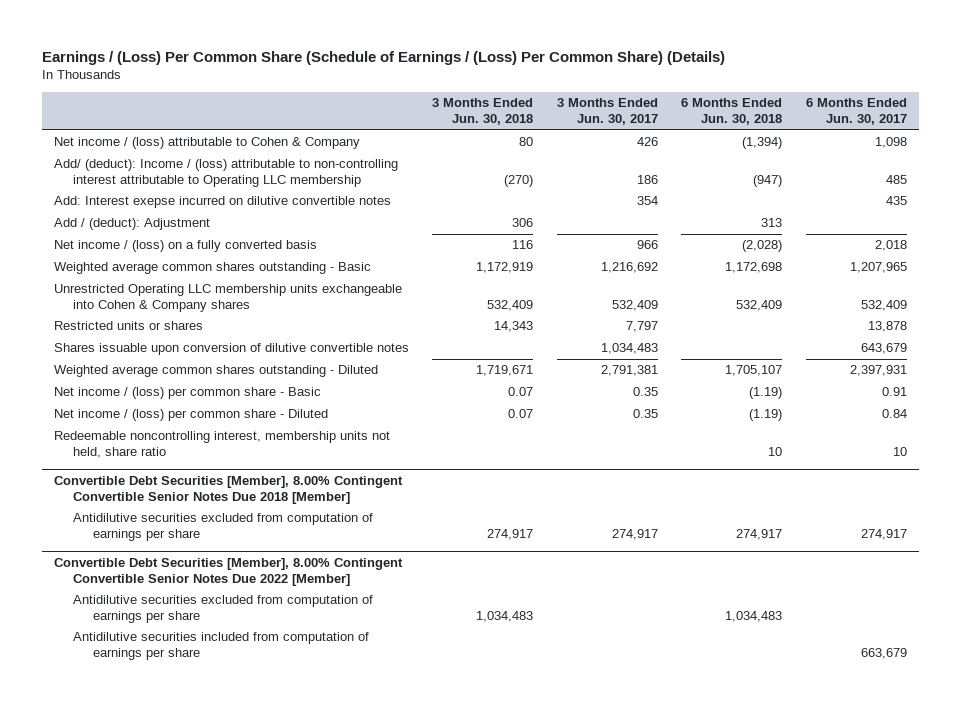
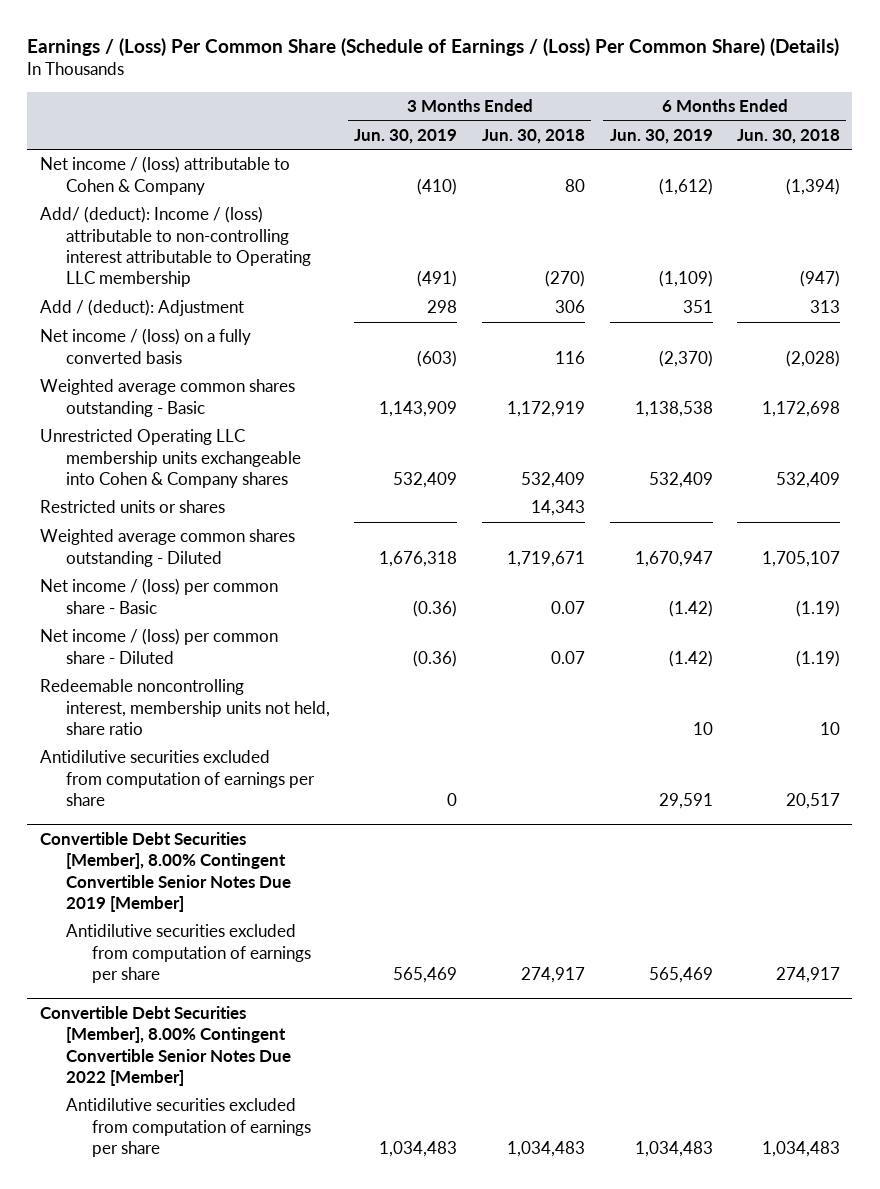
[556,98,658,126] 3 Months Ended Jun. 30, 2017 -> none
[806,98,908,126] 6 Months Ended Jun. 30, 2017 -> none
none -> [354,129,458,145] Jun. 30, 2019
none -> [609,129,713,145] Jun. 30, 2019
[53,196,391,209] Add: Interest exepse incurred on dilutive convertible notes -> none
[53,343,409,356] Shares issuable upon conversion of dilutive convertible notes -> none
none -> [39,750,315,806] Antidilutive securities excluded from computation of earnings per share
[53,476,403,505] Convertible Debt Securities [Member], 8.00% Contingent Convertible Senior Notes Due 2018 [Member] -> [39,831,291,912] Convertible Debt Securities [Member], 8.00% Contingent Convertible Senior Notes Due 2019 [Member]
[73,632,370,661] Antidilutive securities included from computation of earnings per share -> none

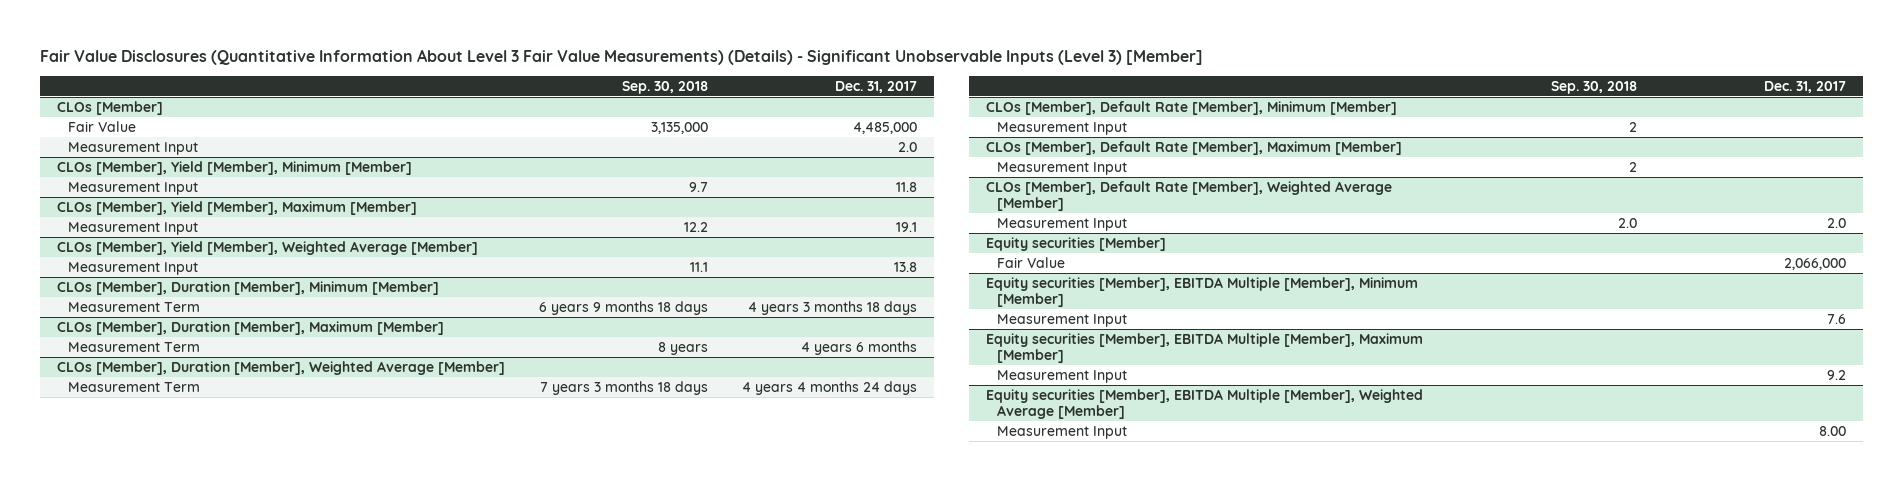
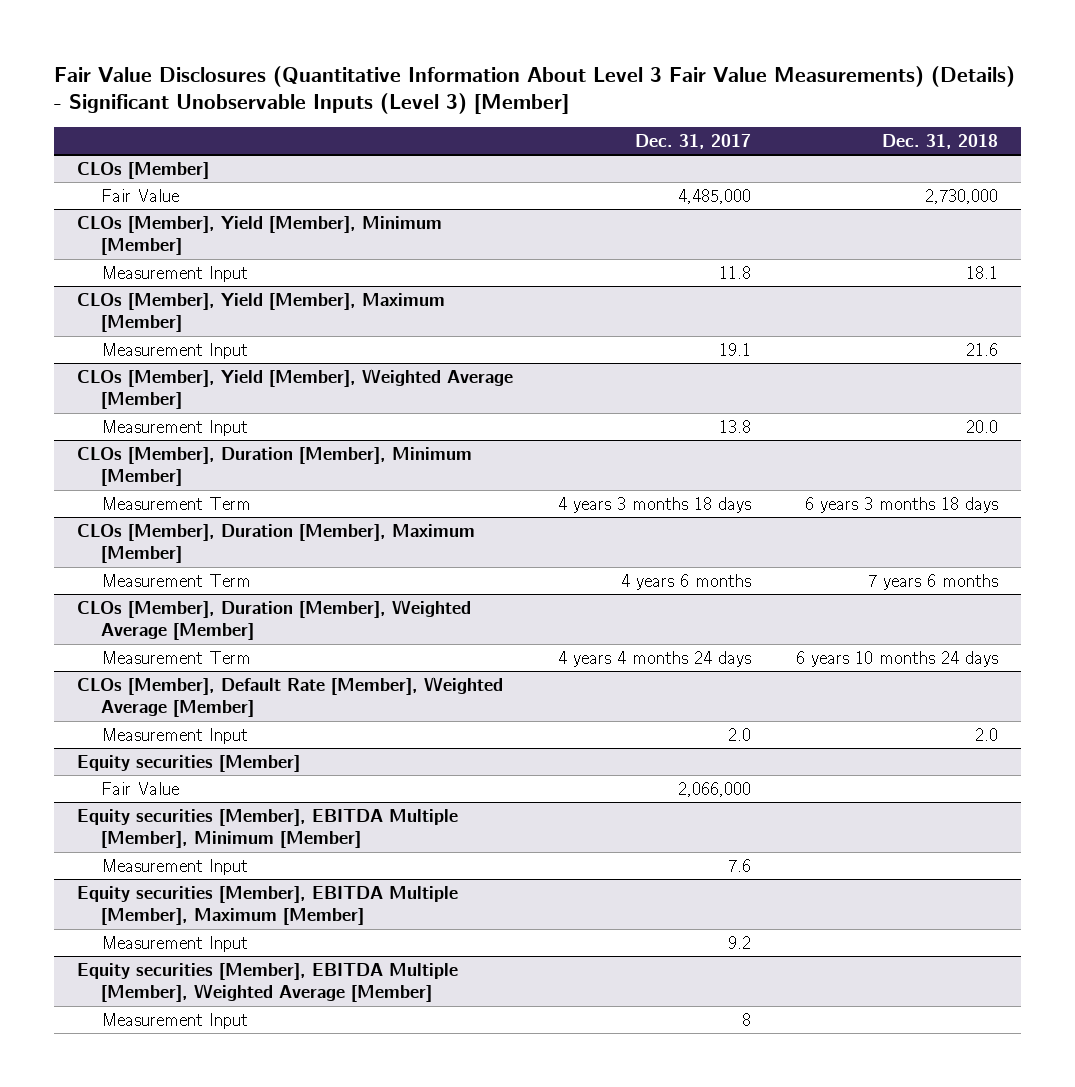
[622,80,709,94] Sep. 30, 2018 -> none
none -> [881,133,998,149] Dec. 31, 2018
[68,141,199,155] Measurement Input -> none
[985,100,1397,115] CLOs [Member], Default Rate [Member], Minimum [Member] -> none
[996,121,1127,135] Measurement Input -> none
[985,140,1402,155] CLOs [Member], Default Rate [Member], Maximum [Member] -> none
[996,161,1127,175] Measurement Input -> none
[1818,425,1846,436] 8.00 -> [741,1012,751,1026] 8

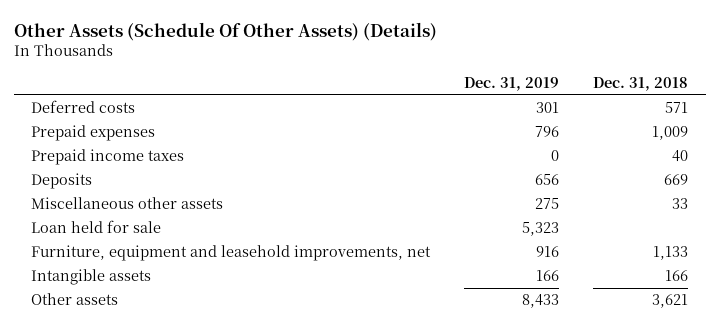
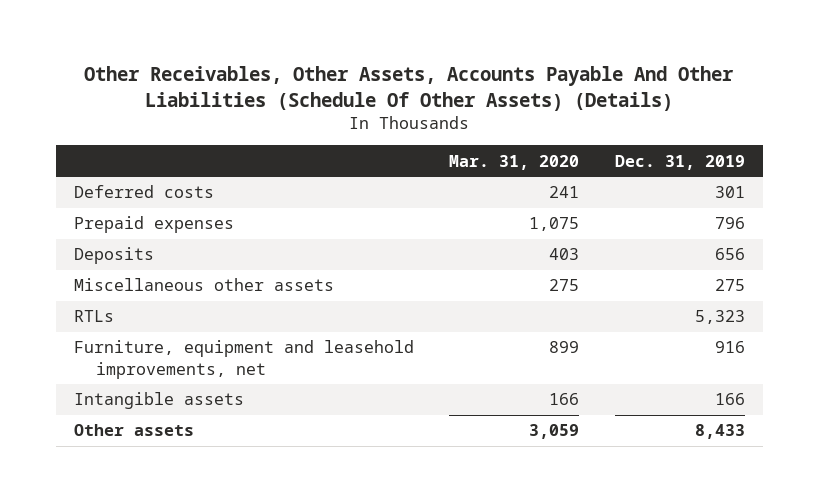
[13,21,437,41] Other Assets (Schedule Of Other Assets) (Details) -> [84,66,735,111] Other Receivables, Other Assets, Accounts Payable And Other Liabilities (Schedule Of Other Assets) (Details)
[593,77,689,92] Dec. 31, 2018 -> none
none -> [449,154,580,170] Mar. 31, 2020
[30,149,184,166] Prepaid income taxes -> none
[30,220,161,234] Loan held for sale -> [73,310,114,323] RTLs

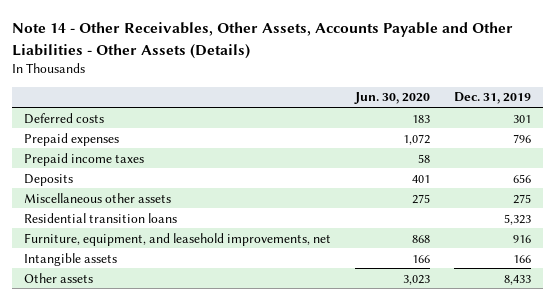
[84,66,735,111] Other Receivables, Other Assets, Accounts Payable And Other Liabilities (Schedule Of Other Assets) (Details) -> [12,22,514,59] Note 14 - Other Receivables, Other Assets, Accounts Payable and Other Liabilities - Other Assets (Details)
[449,154,580,170] Mar. 31, 2020 -> none
none -> [353,92,430,105] Jun. 30, 2020
none -> [24,152,145,166] Prepaid income taxes
[73,310,114,323] RTLs -> [24,212,178,223] Residential transition loans
[73,340,414,379] Furniture, equipment and leasehold improvements, net -> [24,232,332,246] Furniture, equipment, and leasehold improvements, net

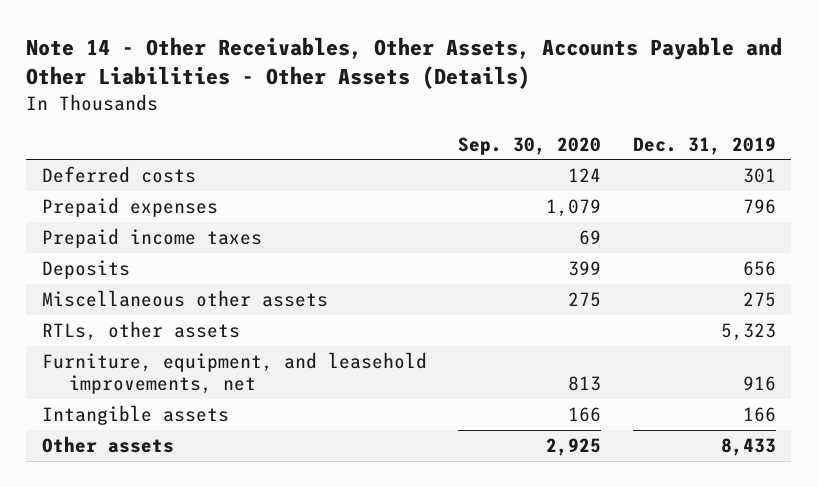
[353,92,430,105] Jun. 30, 2020 -> none
none -> [458,136,602,155] Sep. 30, 2020
[24,212,178,223] Residential transition loans -> [41,320,240,341] RTLs, other assets

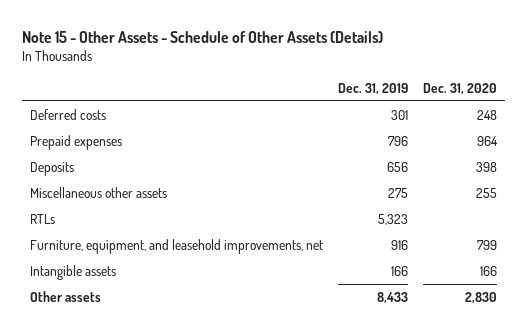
[26,37,783,90] Note 14 - Other Receivables, Other Assets, Accounts Payable and Other Liabilities - Other Assets (Details) -> [22,31,384,44] Note 15 - Other Assets - Schedule of Other Assets (Details)
[458,136,602,155] Sep. 30, 2020 -> none
none -> [423,82,498,95] Dec. 31, 2020
[41,227,262,248] Prepaid income taxes -> none
[41,320,240,341] RTLs, other assets -> [29,213,55,224] RTLs

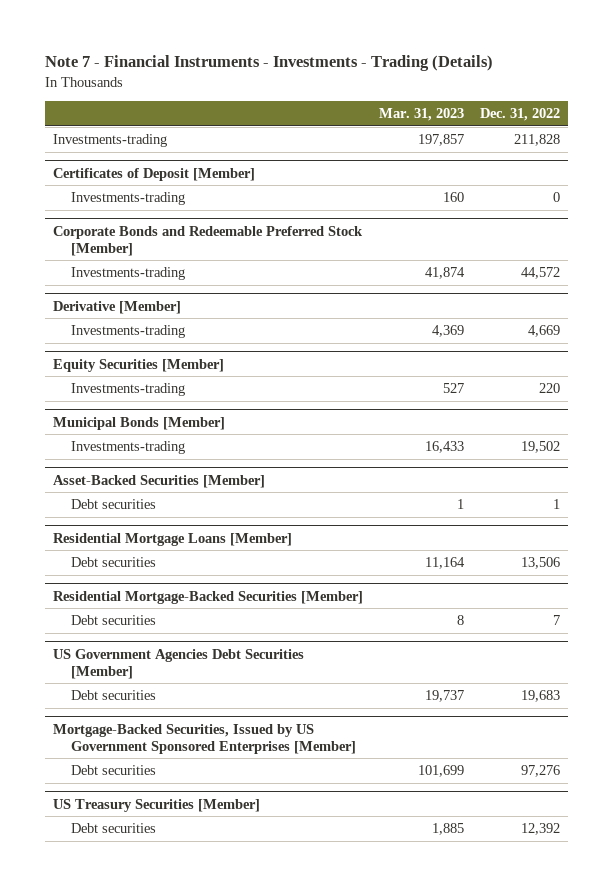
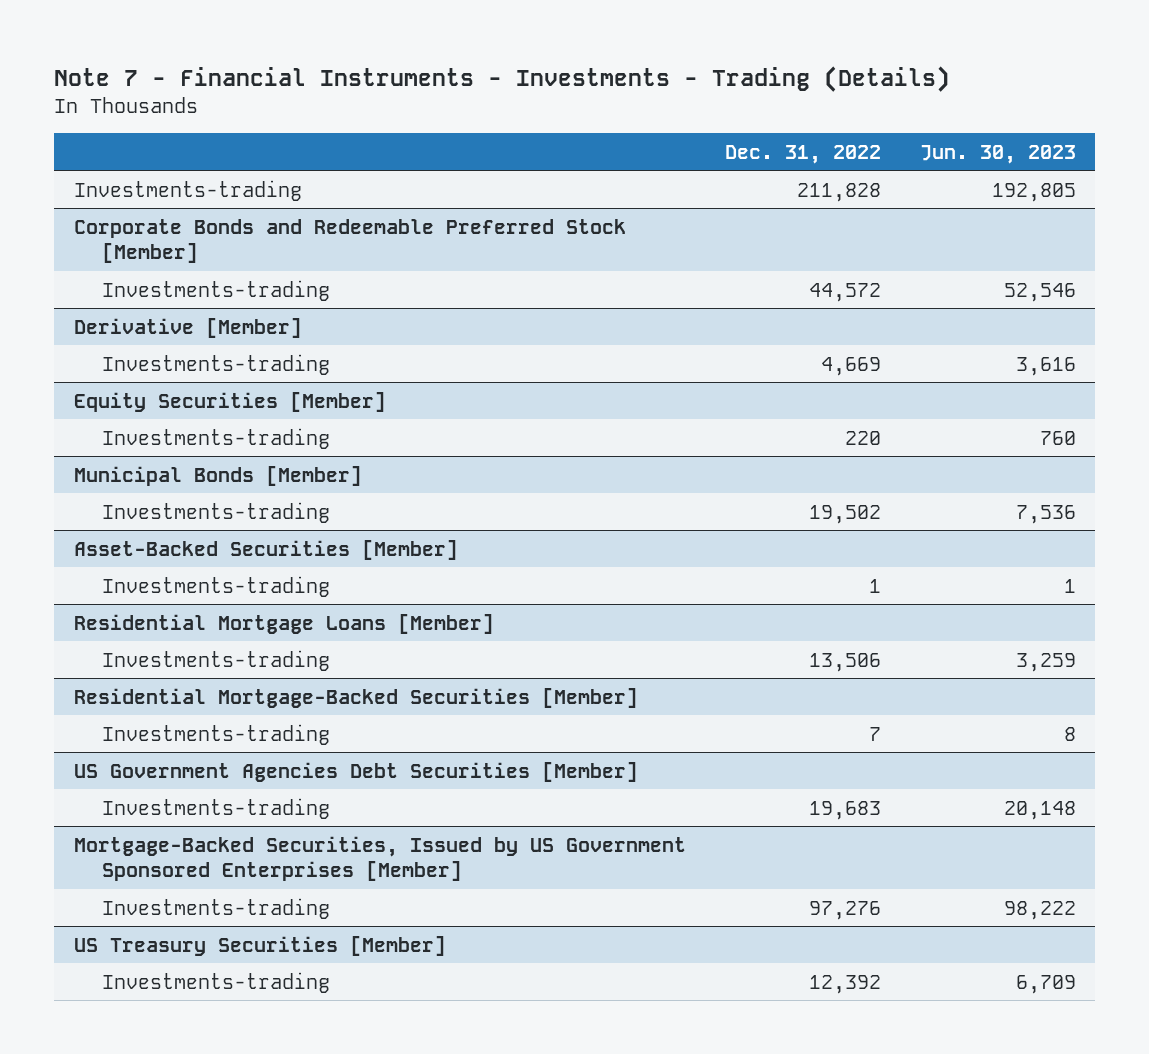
[378,108,464,122] Mar. 31, 2023 -> none
none -> [919,144,1076,164] Jun. 30, 2023
[52,167,255,181] Certificates of Deposit [Member] -> none
[70,192,185,206] Investments-trading -> none
[70,499,156,510] Debt securities -> [101,575,330,597] Investments-trading
[70,557,156,568] Debt securities -> [101,649,330,671] Investments-trading
[70,615,156,626] Debt securities -> none
none -> [101,723,330,745] Investments-trading
[70,690,156,701] Debt securities -> [101,797,330,819] Investments-trading
[70,765,156,776] Debt securities -> [101,897,330,919] Investments-trading
[70,823,156,834] Debt securities -> [101,971,330,993] Investments-trading

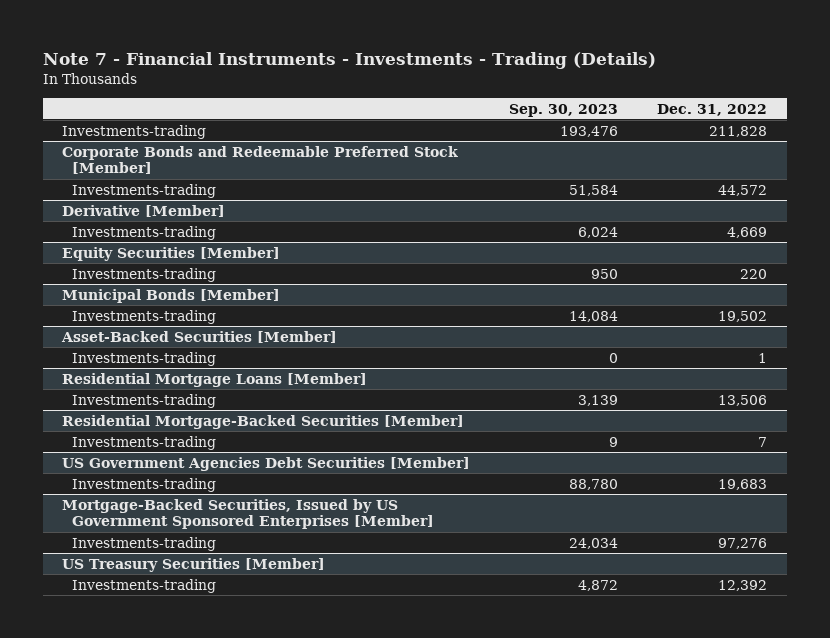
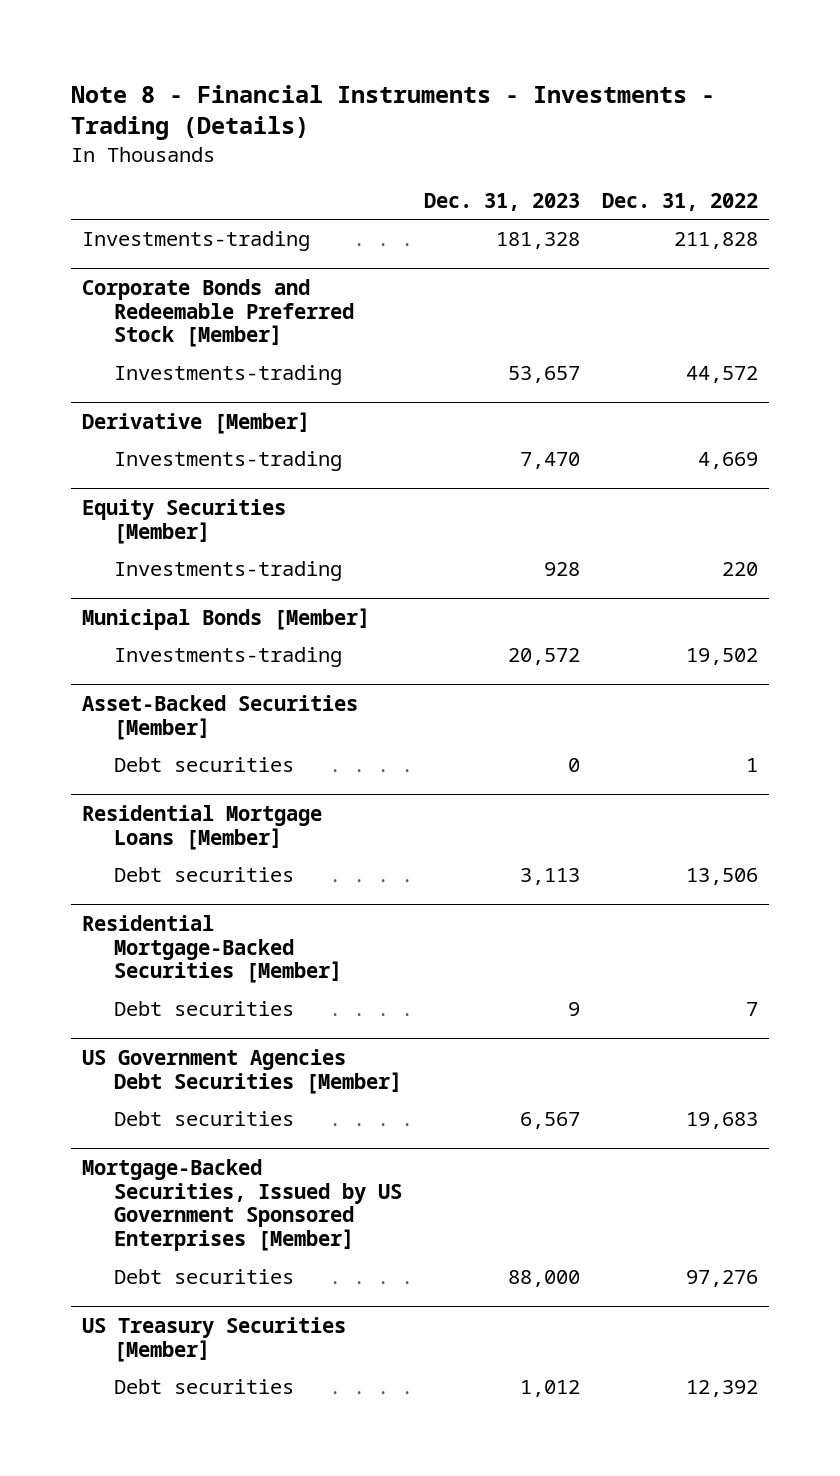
[42,51,656,69] Note 7 - Financial Instruments - Investments - Trading (Details) -> [70,84,715,141] Note 8 - Financial Instruments - Investments - Trading (Details)
[509,103,619,117] Sep. 30, 2023 -> none
none -> [423,192,580,211] Dec. 31, 2023
[72,351,217,366] Investments-trading -> [113,756,294,772] Debt securities
[72,393,217,408] Investments-trading -> [113,866,294,882] Debt securities
[72,435,217,450] Investments-trading -> none
none -> [113,1000,294,1016] Debt securities
[72,477,217,492] Investments-trading -> [113,1110,294,1126] Debt securities
[72,536,217,551] Investments-trading -> [113,1268,294,1284] Debt securities
[72,578,217,593] Investments-trading -> [113,1378,294,1394] Debt securities

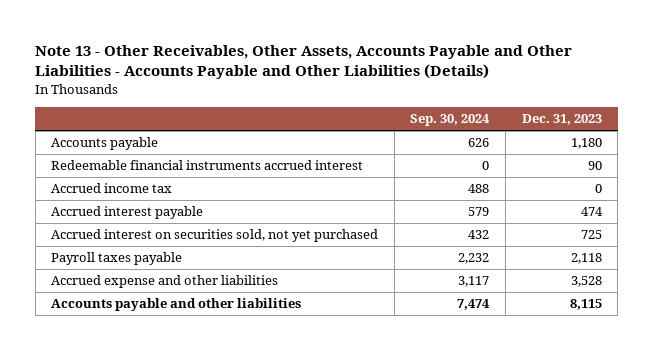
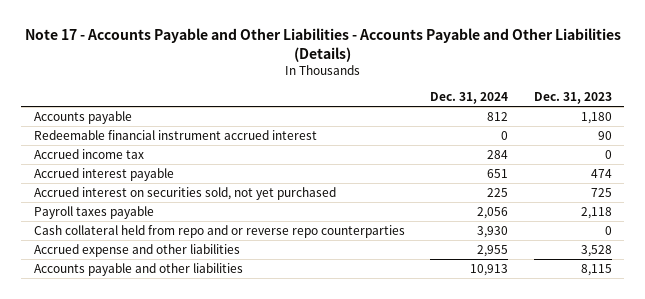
[35,44,573,79] Note 13 - Other Receivables, Other Assets, Accounts Payable and Other Liabilities - Accounts Payable and Other Liabilities (Details) -> [24,28,621,62] Note 17 - Accounts Payable and Other Liabilities - Accounts Payable and Other Liabilities (Details)
[410,114,491,127] Sep. 30, 2024 -> none
none -> [430,92,509,105] Dec. 31, 2024
[51,160,364,171] Redeemable financial instruments accrued interest -> [33,129,317,140] Redeemable financial instrument accrued interest
none -> [33,224,405,238] Cash collateral held from repo and or reverse repo counterparties

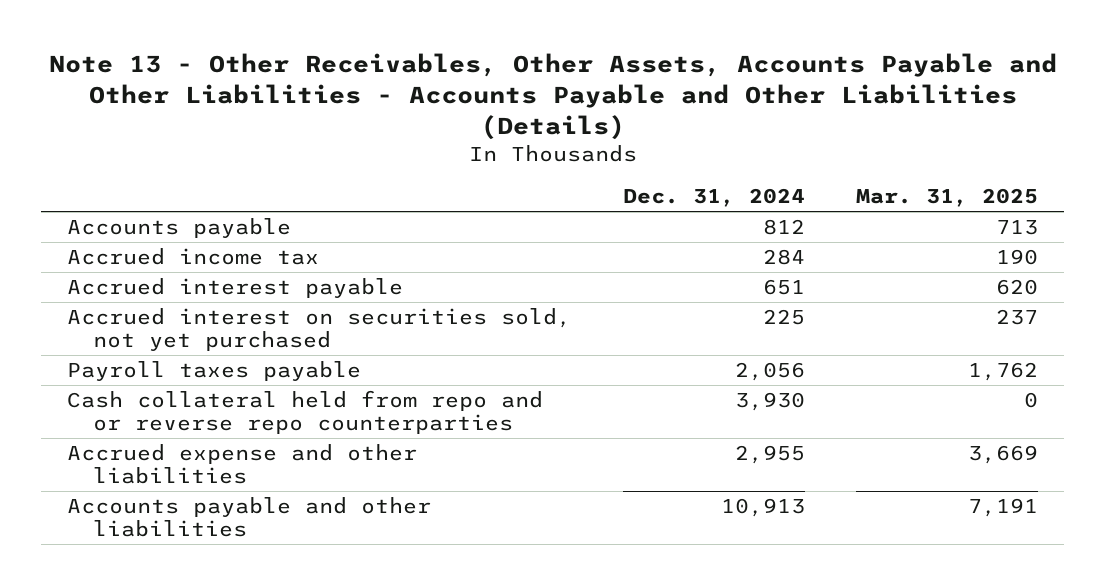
[24,28,621,62] Note 17 - Accounts Payable and Other Liabilities - Accounts Payable and Other Liabilities (Details) -> [48,53,1057,141] Note 13 - Other Receivables, Other Assets, Accounts Payable and Other Liabilities - Accounts Payable and Other Liabilities (Details)
[533,92,612,105] Dec. 31, 2023 -> none
none -> [856,188,1039,208] Mar. 31, 2025
[33,129,317,140] Redeemable financial instrument accrued interest -> none

